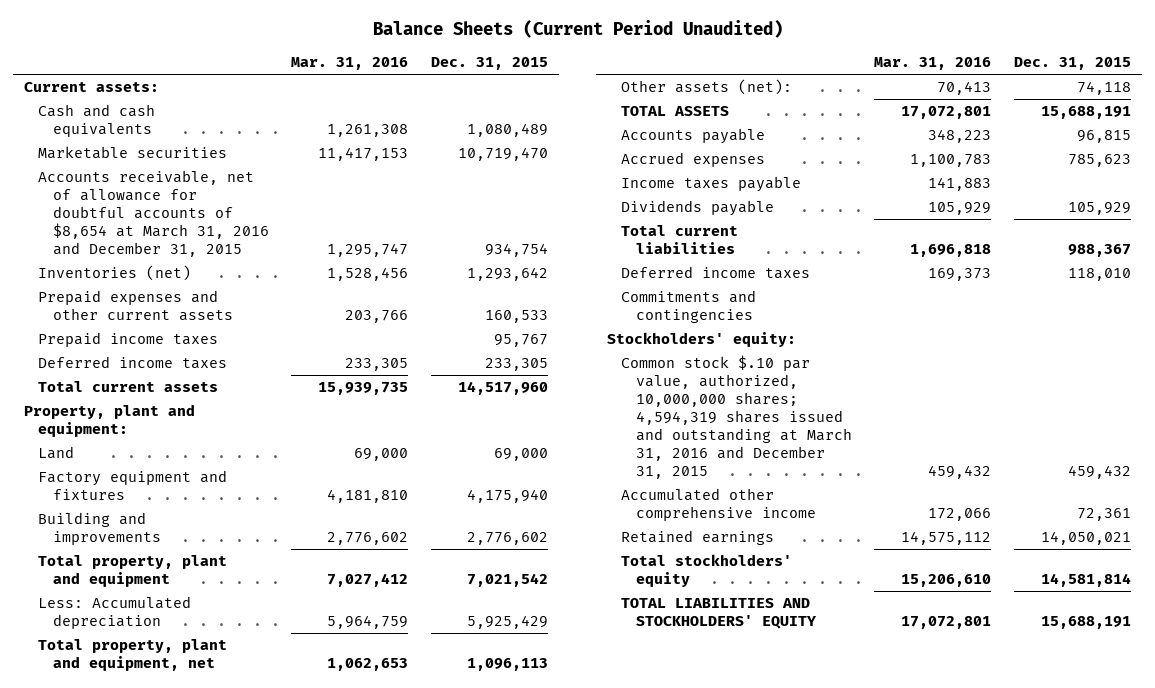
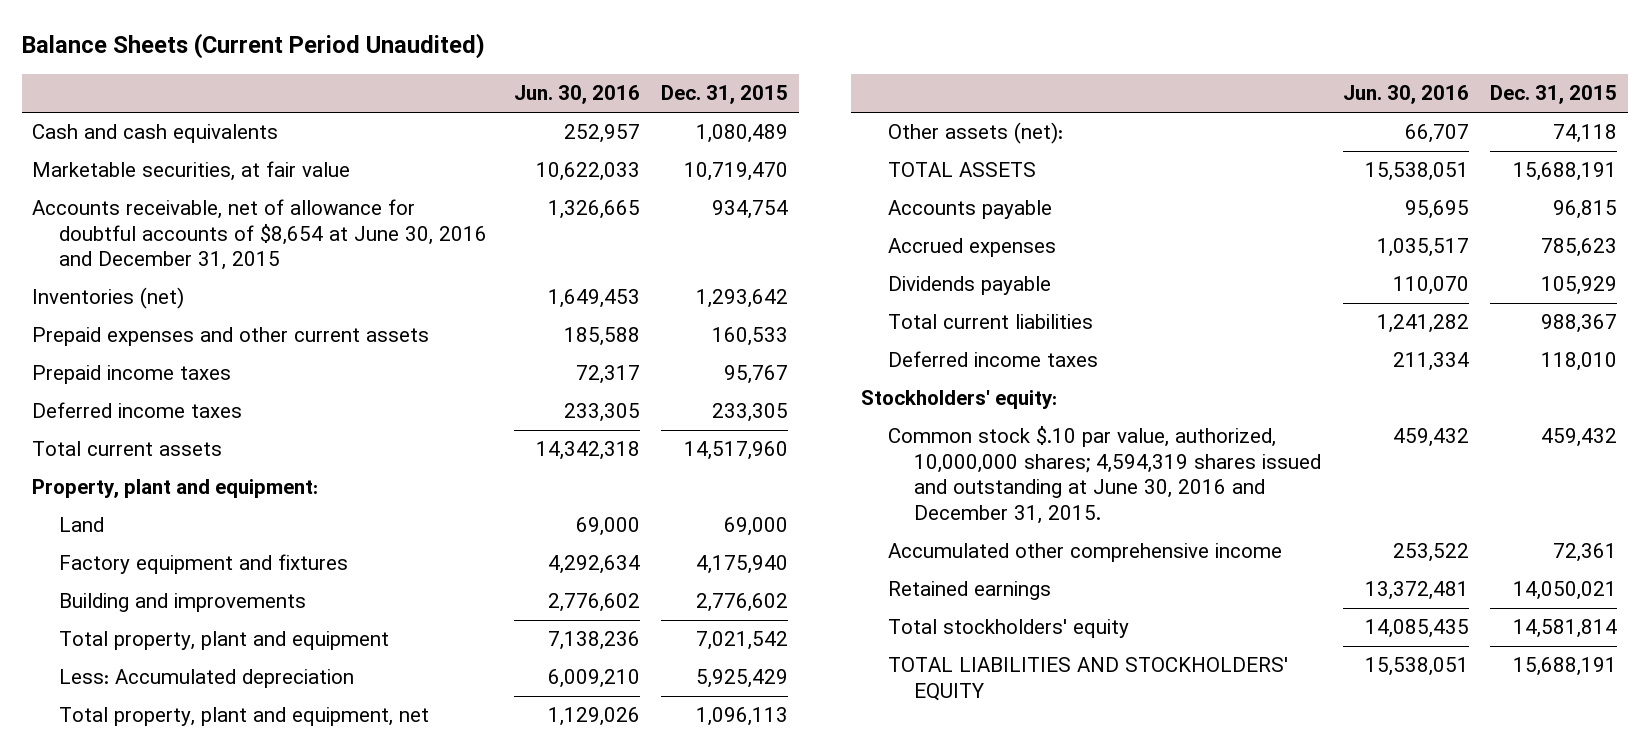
[291,57,409,71] Mar. 31, 2016 -> none
none -> [513,85,640,105] Jun. 30, 2016
[23,82,159,93] Current assets: -> none
[38,146,228,160] Marketable securities -> [32,161,351,182] Marketable securities, at fair value
[38,170,269,257] Accounts receivable, net of allowance for doubtful accounts of $8,654 at March 31, 2016 and December 31, 2015 -> [32,199,487,271] Accounts receivable, net of allowance for doubtful accounts of $8,654 at June 30, 2016 and December 31, 2015
[621,176,802,193] Income taxes payable -> none
[621,290,757,324] Commitments and contingencies -> none
[621,355,852,479] Common stock $.10 par value, authorized, 10,000,000 shares; 4,594,319 shares issued and outstanding at March 31, 2016 and December 31, 2015 -> [887,426,1322,524] Common stock $.10 par value, authorized, 10,000,000 shares; 4,594,319 shares issued and outstanding at June 30, 2016 and December 31, 2015.

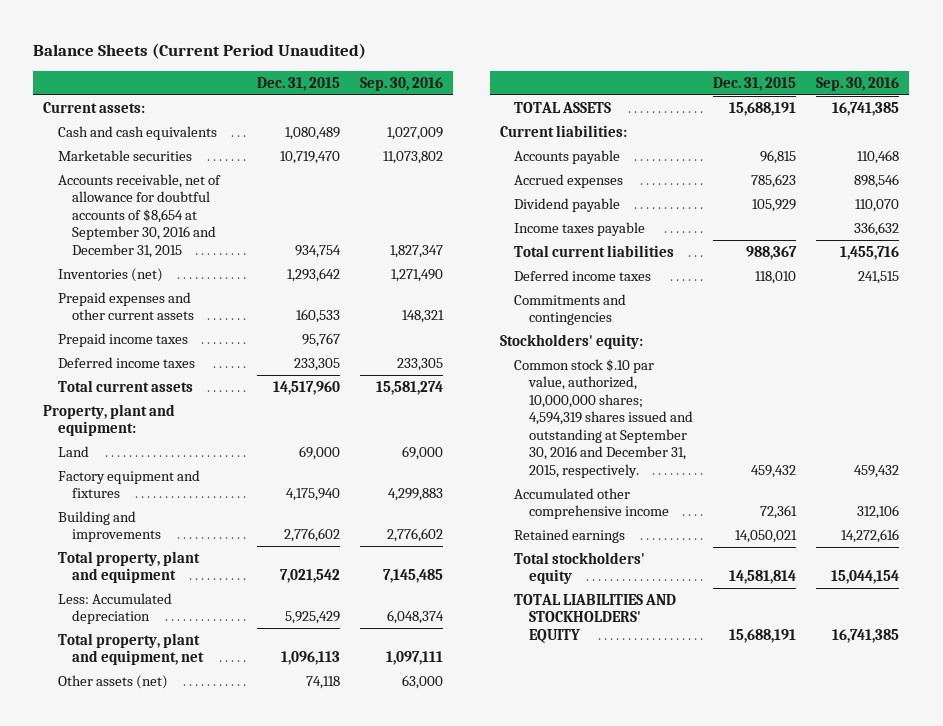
[513,85,640,105] Jun. 30, 2016 -> none
none -> [359,76,443,91] Sep. 30, 2016
none -> [43,102,146,114] Current assets:
[32,161,351,182] Marketable securities, at fair value -> [57,150,192,162] Marketable securities
[32,199,487,271] Accounts receivable, net of allowance for doubtful accounts of $8,654 at June 30, 2016 and December 31, 2015 -> [57,174,221,258] Accounts receivable, net of allowance for doubtful accounts of $8,654 at September 30, 2016 and December 31, 2015
[887,122,1063,145] Other assets (net): -> [57,675,168,690] Other assets (net)
none -> [499,125,627,138] Current liabilities:
[887,276,1051,296] Dividends payable -> [514,198,621,213] Dividend payable
none -> [514,222,646,237] Income taxes payable
none -> [514,294,627,326] Commitments and contingencies
[887,426,1322,524] Common stock $.10 par value, authorized, 10,000,000 shares; 4,594,319 shares issued and outstanding at June 30, 2016 and December 31, 2015. -> [514,359,694,478] Common stock $.10 par value, authorized, 10,000,000 shares; 4,594,319 shares issued and outstanding at September 30, 2016 and December 31, 2015, respectively.

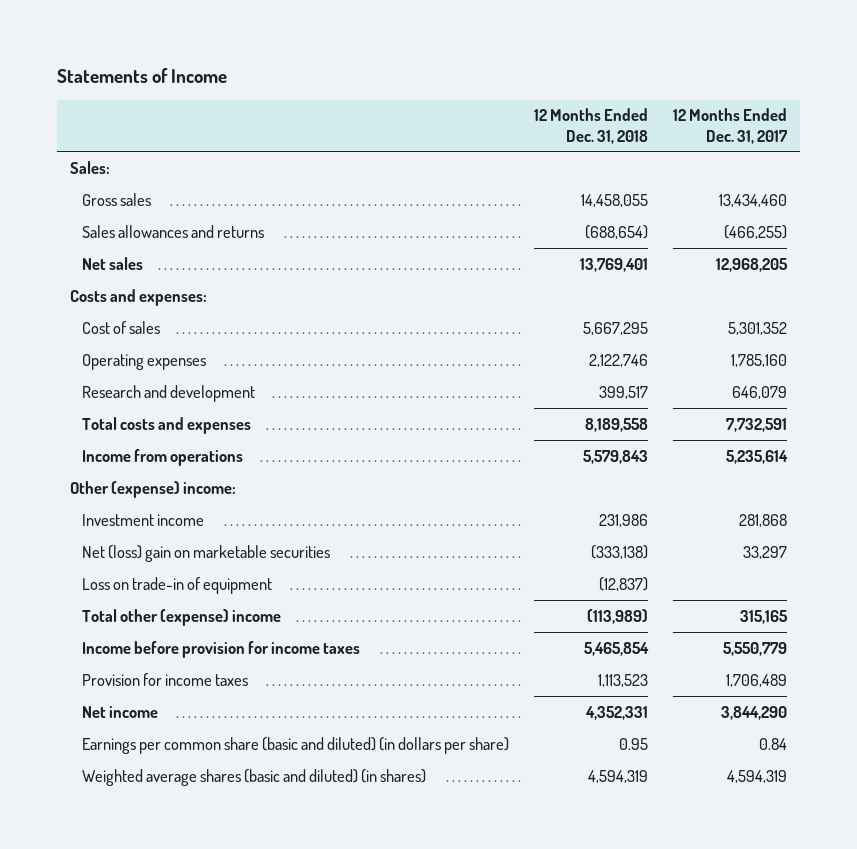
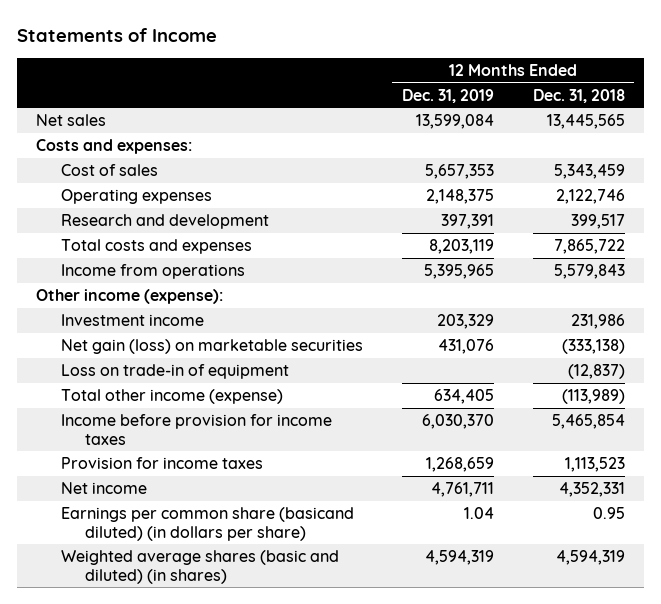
[673,108,789,144] 12 Months Ended Dec. 31, 2017 -> none
none -> [401,88,494,103] Dec. 31, 2019
[69,160,110,174] Sales: -> none
[81,192,151,206] Gross sales -> none
[81,224,264,238] Sales allowances and returns -> none
[580,257,649,272] 13,769,401 -> [546,114,625,130] 13,445,565
[583,321,649,335] 5,667,295 -> [553,164,625,180] 5,343,459
[585,417,649,432] 8,189,558 -> [553,239,625,255] 7,865,722
[69,480,236,498] Other (expense) income: -> [36,289,224,305] Other income (expense):
[81,544,330,562] Net (loss) gain on marketable securities -> [60,339,363,355] Net gain (loss) on marketable securities
[81,608,281,626] Total other (expense) income -> [60,389,283,405] Total other income (expense)
[81,736,509,754] Earnings per common share (basic and diluted) (in dollars per share) -> [60,507,354,541] Earnings per common share (basicand diluted) (in dollars per share)

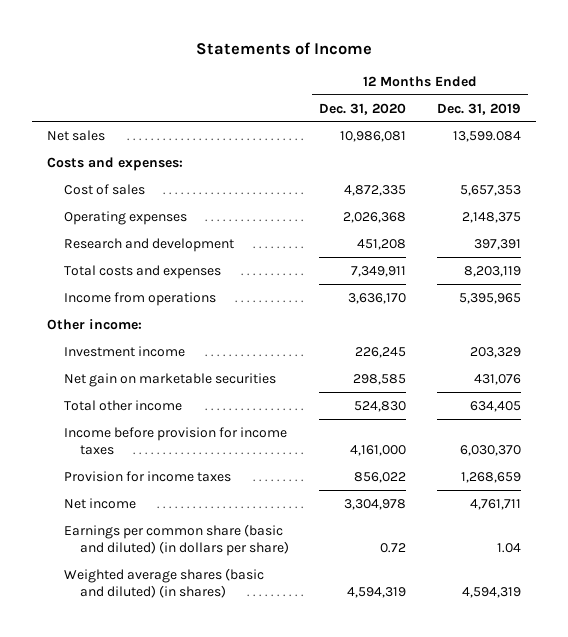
[532,88,625,103] Dec. 31, 2018 -> none
none -> [319,102,407,115] Dec. 31, 2020
[415,114,494,130] 13,599,084 -> [452,130,521,142] 13,599.084
[36,289,224,305] Other income (expense): -> [46,318,142,330] Other income:
[60,364,289,380] Loss on trade-in of equipment -> none
[60,339,363,355] Net gain (loss) on marketable securities -> [63,372,276,387] Net gain on marketable securities
[60,389,283,405] Total other income (expense) -> [63,399,182,411] Total other income
[60,507,354,541] Earnings per common share (basicand diluted) (in dollars per share) -> [63,523,290,557] Earnings per common share (basic and diluted) (in dollars per share)

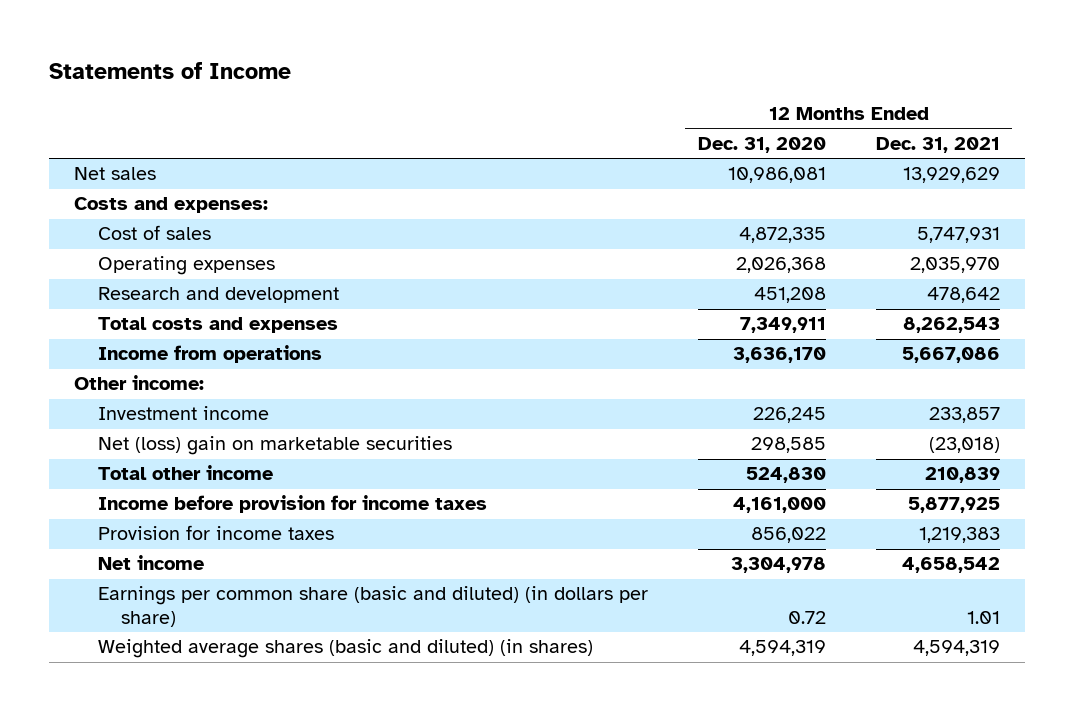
[436,102,521,115] Dec. 31, 2019 -> none
none -> [875,137,1000,154] Dec. 31, 2021
[63,372,276,387] Net gain on marketable securities -> [97,436,452,456] Net (loss) gain on marketable securities

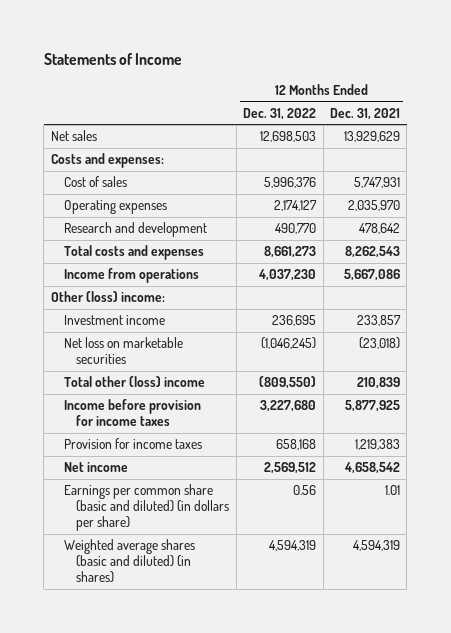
[697,137,826,154] Dec. 31, 2020 -> none
none -> [243,107,317,120] Dec. 31, 2022
[73,375,204,391] Other income: -> [50,291,165,303] Other (loss) income:
[97,436,452,456] Net (loss) gain on marketable securities -> [63,337,183,365] Net loss on marketable securities
[97,465,273,481] Total other income -> [63,376,205,388] Total other (loss) income

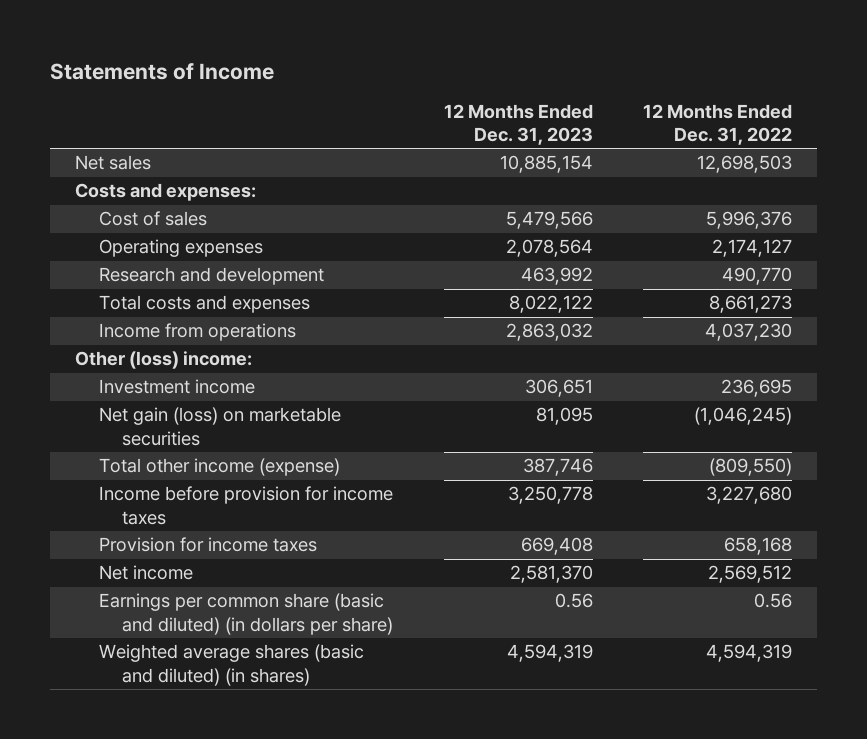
[329,107,400,120] Dec. 31, 2021 -> none
none -> [443,103,593,145] 12 Months Ended Dec. 31, 2023
[63,337,183,365] Net loss on marketable securities -> [98,407,341,446] Net gain (loss) on marketable securities
[63,376,205,388] Total other (loss) income -> [98,458,340,477] Total other income (expense)

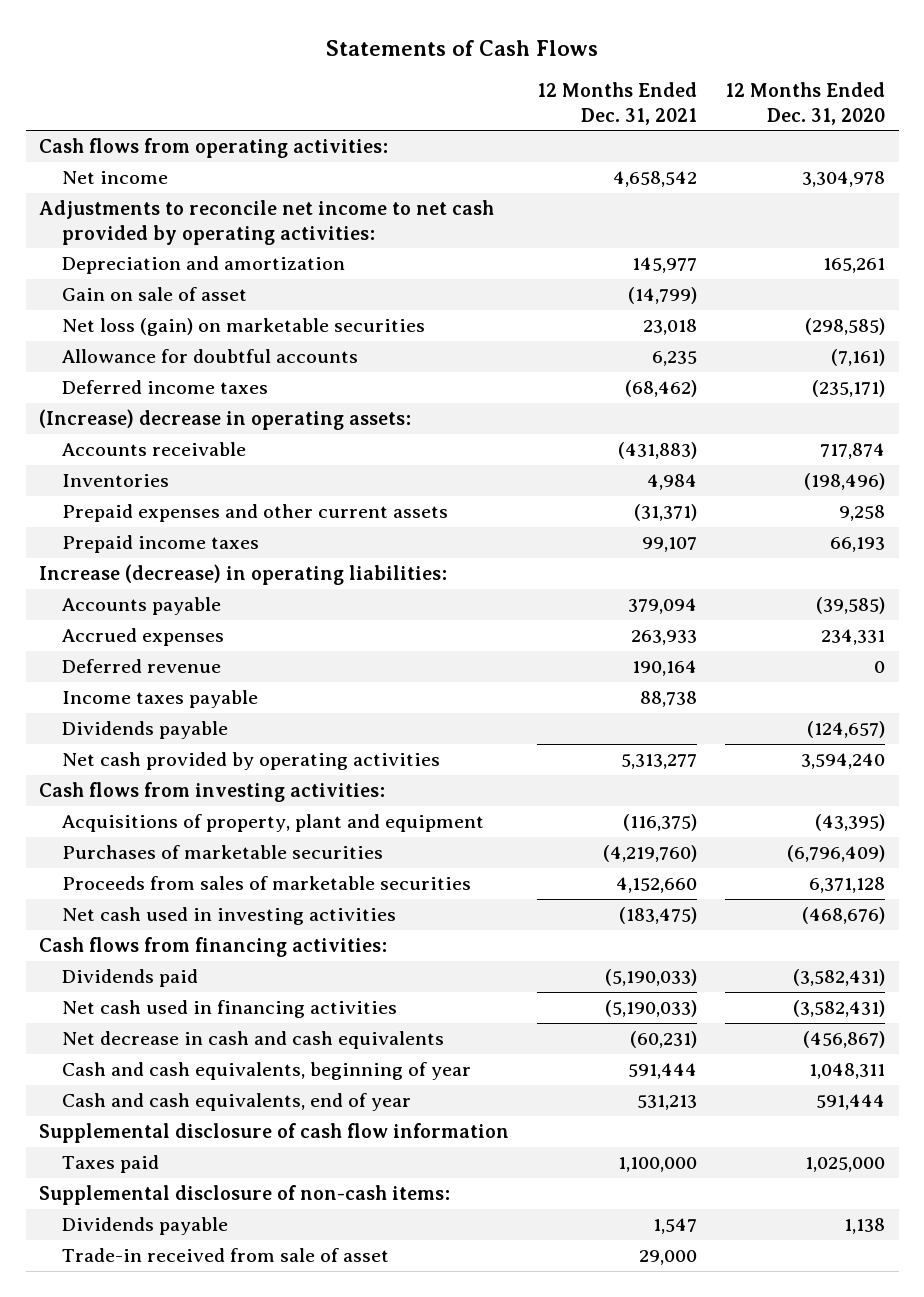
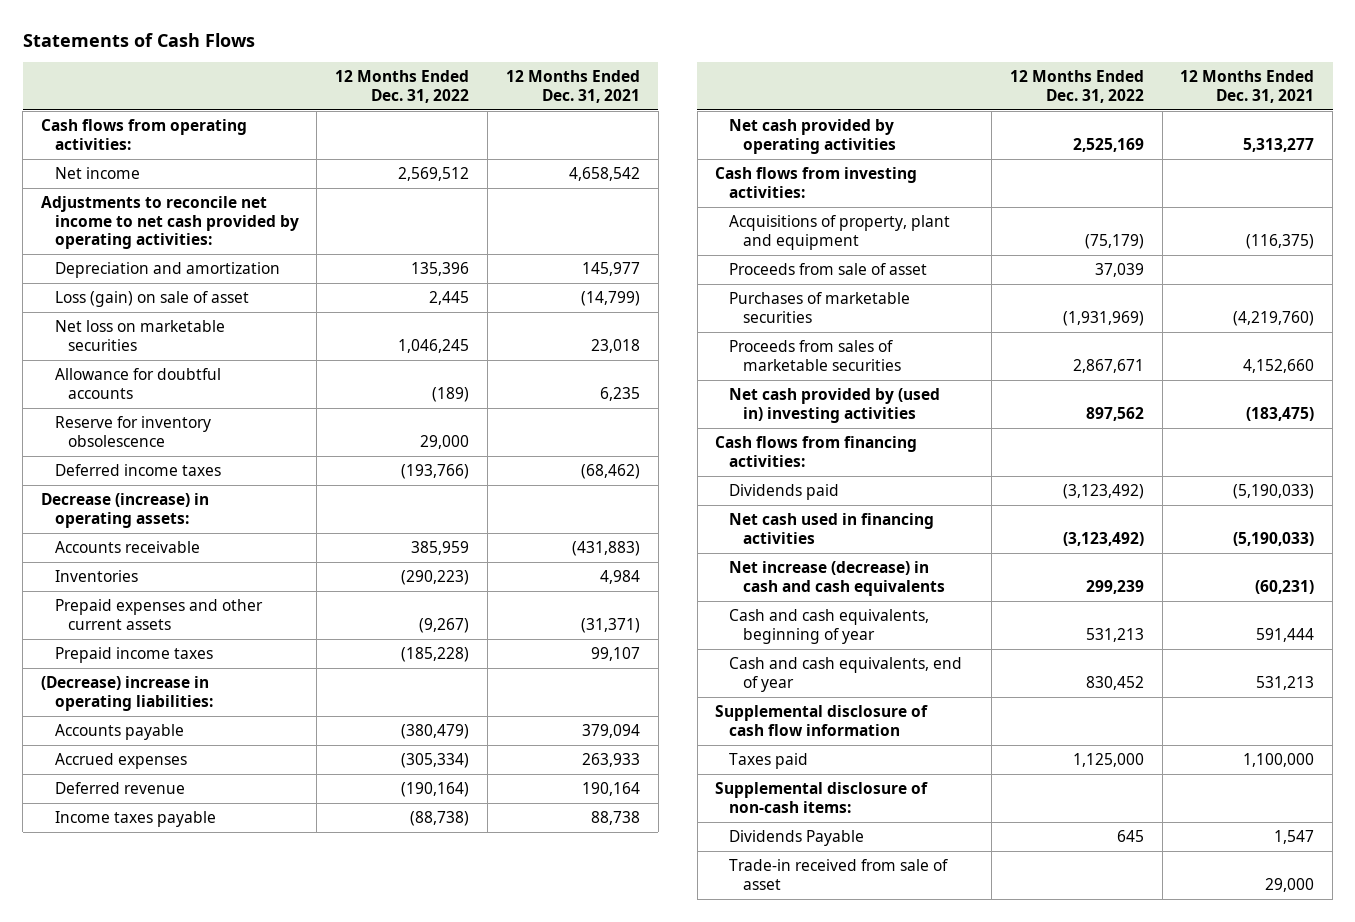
[724,82,885,125] 12 Months Ended Dec. 31, 2020 -> none
none -> [335,70,470,104] 12 Months Ended Dec. 31, 2022
[62,287,248,302] Gain on sale of asset -> [54,291,249,308] Loss (gain) on sale of asset
[62,318,426,337] Net loss (gain) on marketable securities -> [54,320,225,351] Net loss on marketable securities
none -> [54,416,211,447] Reserve for inventory obsolescence
[39,409,412,431] (Increase) decrease in operating assets: -> [40,493,209,528] Decrease (increase) in operating assets:
[39,564,448,586] Increase (decrease) in operating liabilities: -> [40,676,213,711] (Decrease) increase in operating liabilities:
[62,721,229,740] Dividends payable -> none
none -> [729,263,928,276] Proceeds from sale of asset
[62,907,397,926] Net cash used in investing activities -> [729,388,941,423] Net cash provided by (used in) investing activities
[62,1031,445,1050] Net decrease in cash and cash equivalents -> [729,561,945,596] Net increase (decrease) in cash and cash equivalents
[62,1217,229,1236] Dividends payable -> [729,830,865,847] Dividends Payable

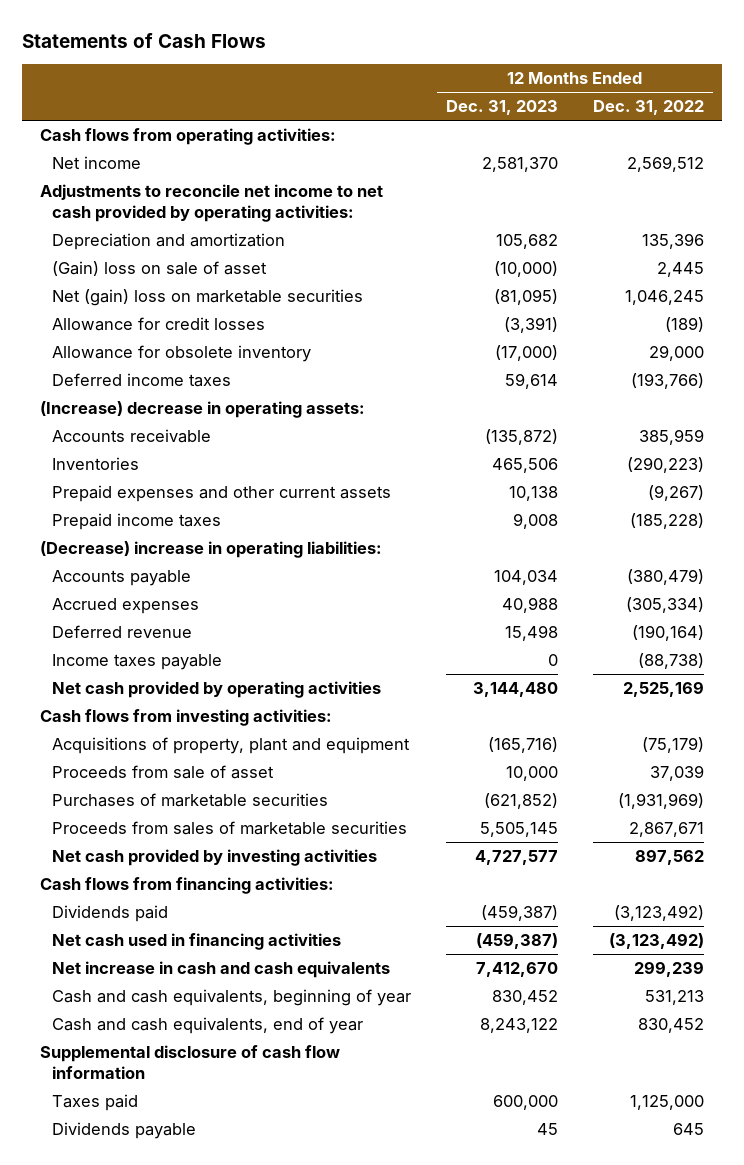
[505,70,640,104] 12 Months Ended Dec. 31, 2021 -> none
none -> [445,100,558,116] Dec. 31, 2023
[54,291,249,308] Loss (gain) on sale of asset -> [51,261,267,277] (Gain) loss on sale of asset
[54,320,225,351] Net loss on marketable securities -> [51,289,363,307] Net (gain) loss on marketable securities
[54,368,221,399] Allowance for doubtful accounts -> [51,317,265,332] Allowance for credit losses
[54,416,211,447] Reserve for inventory obsolescence -> [51,345,311,363] Allowance for obsolete inventory
[40,493,209,528] Decrease (increase) in operating assets: -> [39,401,365,419] (Increase) decrease in operating assets:
[729,388,941,423] Net cash provided by (used in) investing activities -> [51,849,377,867] Net cash provided by investing activities
[729,561,945,596] Net increase (decrease) in cash and cash equivalents -> [51,961,390,979] Net increase in cash and cash equivalents
[715,782,929,813] Supplemental disclosure of non-cash items: -> none
[729,859,949,890] Trade-in received from sale of asset -> none
[729,830,865,847] Dividends Payable -> [51,1122,196,1140] Dividends payable

